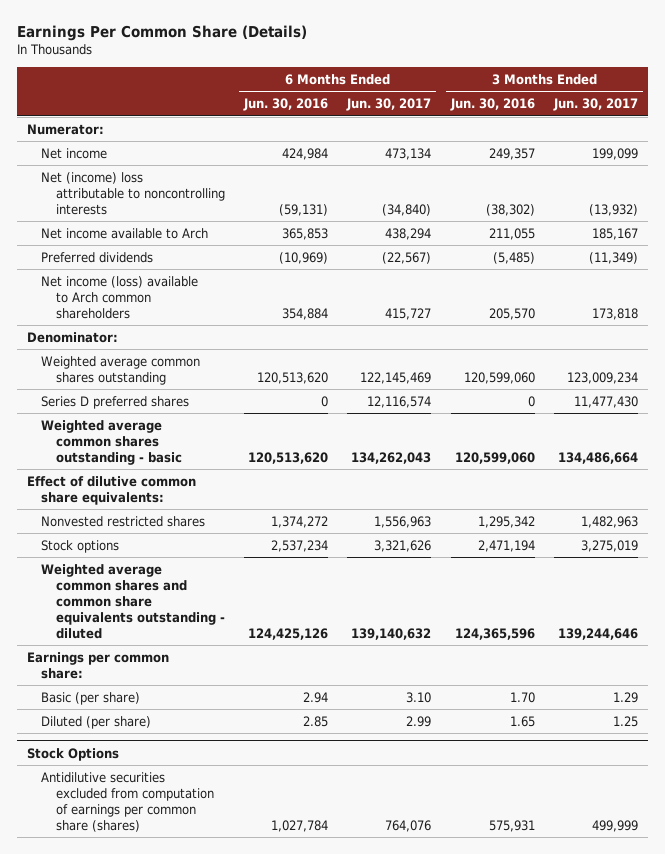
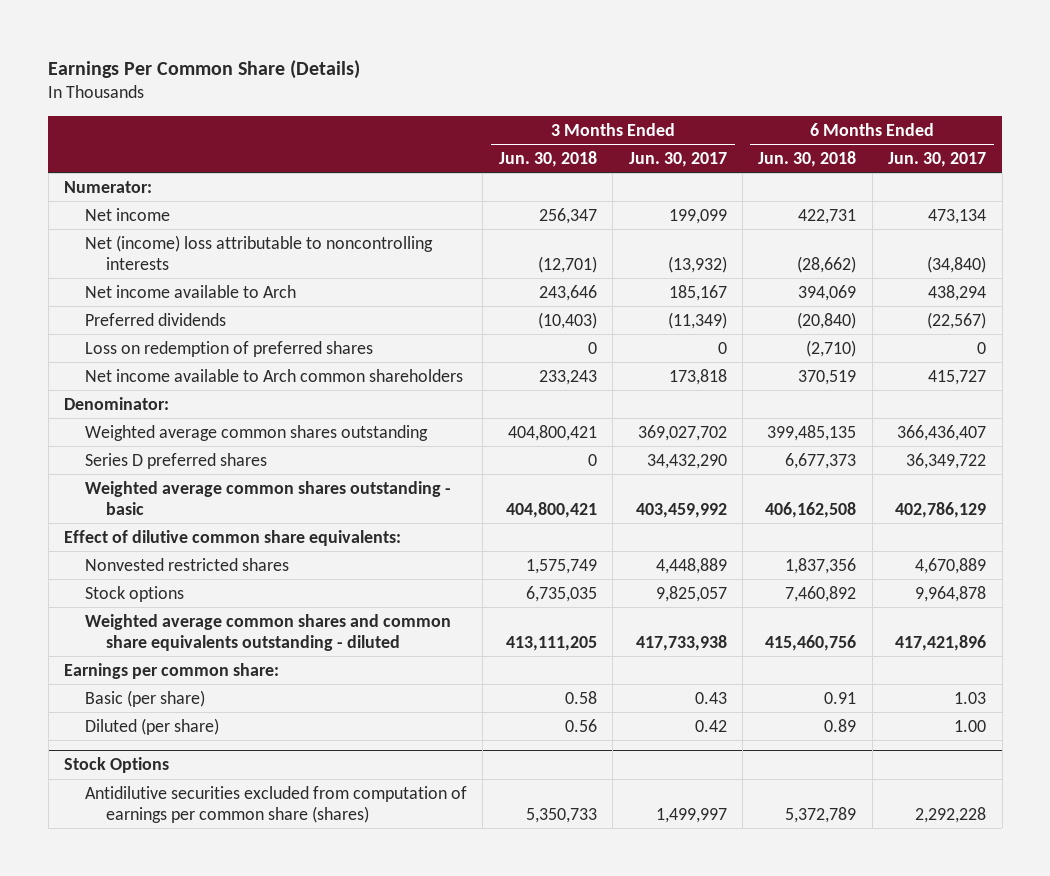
[243,98,329,112] Jun. 30, 2016 -> none
[449,98,535,112] Jun. 30, 2016 -> none
none -> [498,150,597,167] Jun. 30, 2018
none -> [758,150,857,167] Jun. 30, 2018
none -> [85,340,374,357] Loss on redemption of preferred shares
[41,275,199,319] Net income (loss) available to Arch common shareholders -> [85,368,464,382] Net income available to Arch common shareholders
[360,371,432,384] 122,145,469 -> [897,424,987,441] 366,436,407
[567,371,639,384] 123,009,234 -> [637,424,727,441] 369,027,702
[367,395,432,408] 12,116,574 -> [906,452,987,469] 36,349,722
[574,395,639,408] 11,477,430 -> [646,453,727,469] 34,432,290
[351,451,432,464] 134,262,043 -> [895,501,987,518] 402,786,129
[558,451,639,464] 134,486,664 -> [635,502,727,518] 403,459,992
[374,515,432,528] 1,556,963 -> [915,557,987,574] 4,670,889
[581,515,639,528] 1,482,963 -> [655,557,727,574] 4,448,889
[374,539,432,552] 3,321,626 -> [915,585,987,602] 9,964,878
[581,539,639,552] 3,275,019 -> [655,585,727,602] 9,825,057
[351,627,432,640] 139,140,632 -> [895,634,987,651] 417,421,896
[558,627,639,640] 139,244,646 -> [635,634,727,651] 417,733,938
[406,691,432,703] 3.10 -> [954,691,987,704] 1.03
[613,691,639,703] 1.29 -> [694,691,727,704] 0.43
[406,715,432,727] 2.99 -> [954,719,987,732] 1.00
[613,715,639,727] 1.25 -> [694,719,727,732] 0.42
[385,819,432,832] 764,076 -> [915,806,987,823] 2,292,228
[592,819,639,832] 499,999 -> [655,807,727,823] 1,499,997

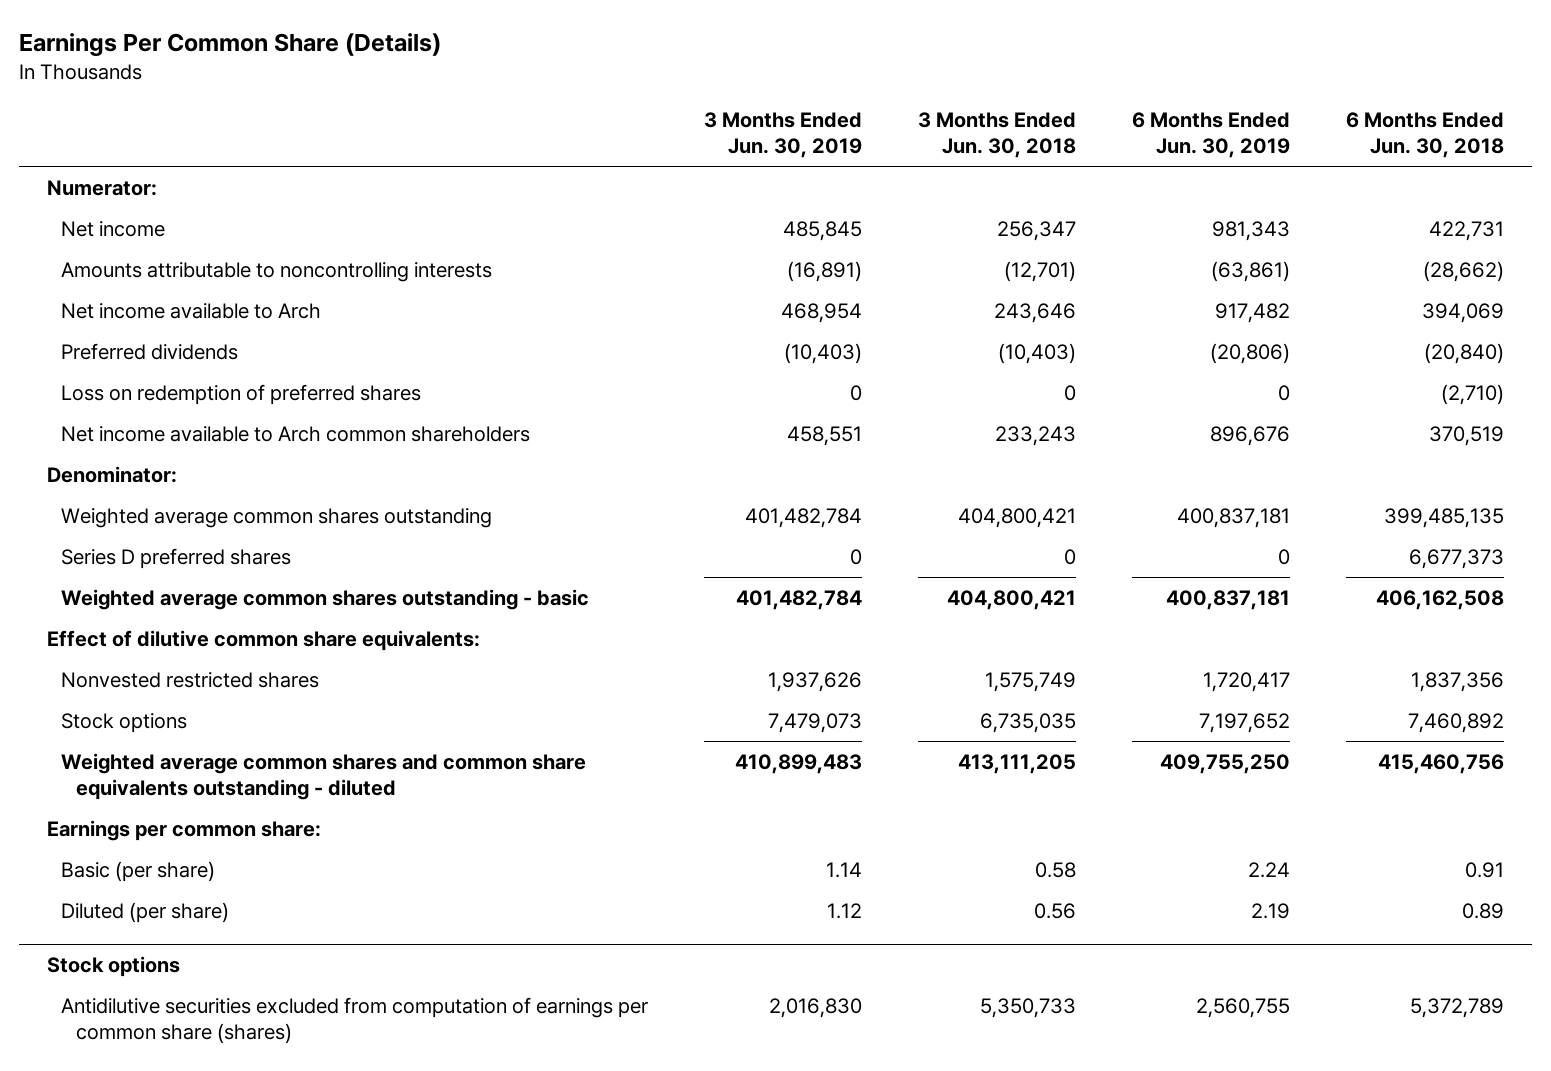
[628,151,727,167] Jun. 30, 2017 -> none
[888,151,987,167] Jun. 30, 2017 -> none
none -> [704,112,863,159] 3 Months Ended Jun. 30, 2019
none -> [1132,112,1291,159] 6 Months Ended Jun. 30, 2019
[85,234,434,270] Net (income) loss attributable to noncontrolling interests -> [61,261,493,282] Amounts attributable to noncontrolling interests
[63,757,169,774] Stock Options -> [46,955,180,977] Stock options

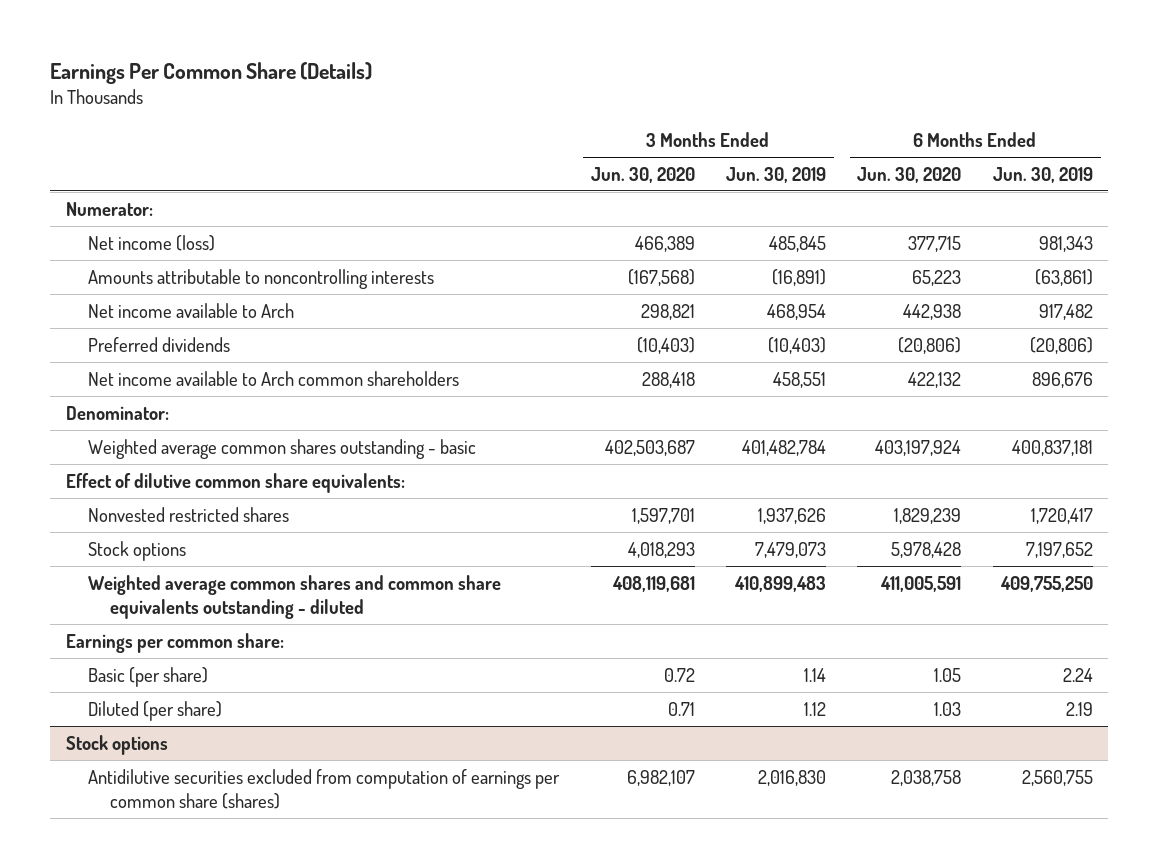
[918,112,1077,159] 3 Months Ended Jun. 30, 2018 -> none
[1346,112,1505,159] 6 Months Ended Jun. 30, 2018 -> none
none -> [590,166,695,183] Jun. 30, 2020
none -> [857,166,962,183] Jun. 30, 2020
[61,220,166,237] Net income -> [88,234,216,251] Net income (loss)
[61,383,422,405] Loss on redemption of preferred shares -> none
[61,507,493,528] Weighted average common shares outstanding -> none
[61,547,292,569] Series D preferred shares -> none

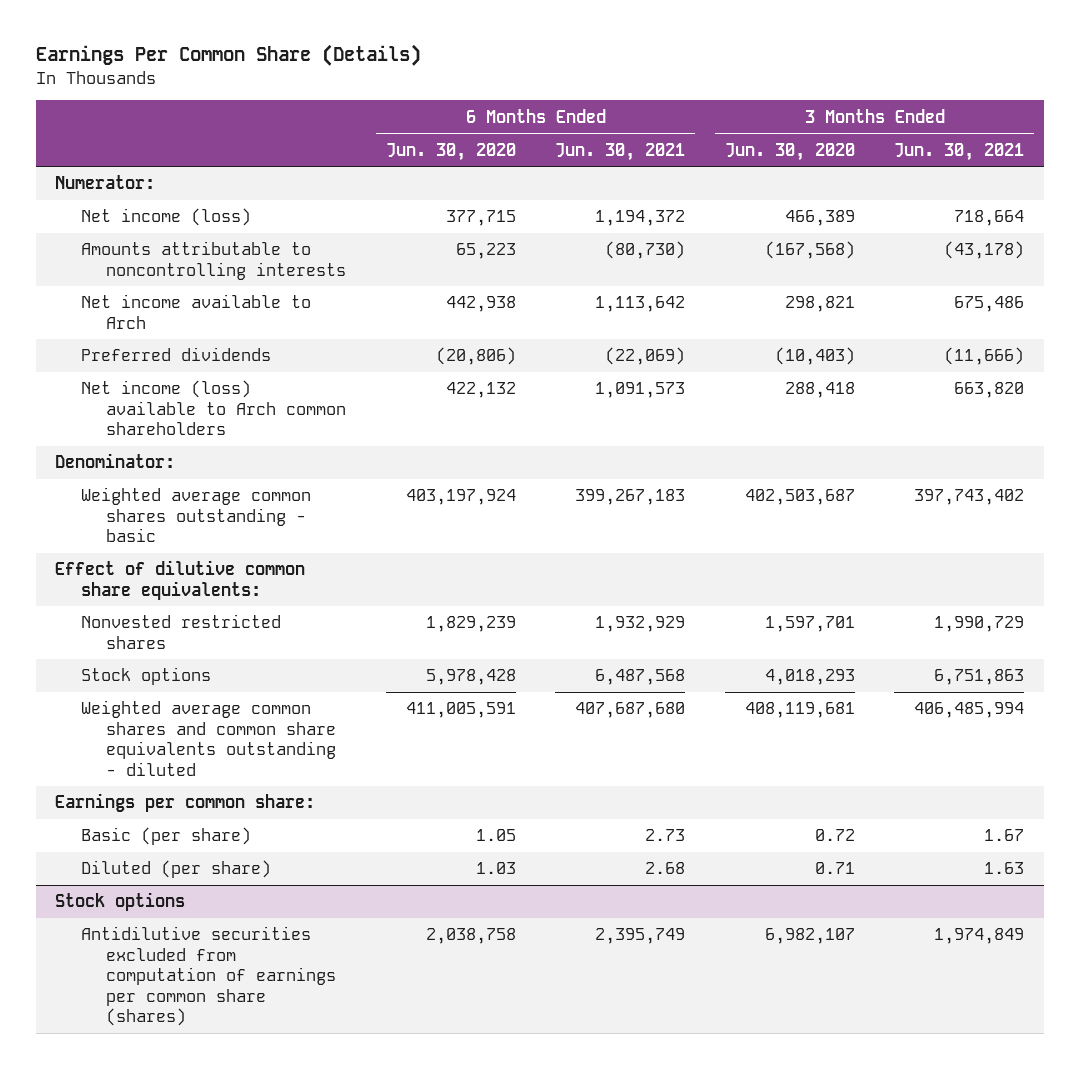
[725,166,826,183] Jun. 30, 2019 -> none
[992,166,1093,183] Jun. 30, 2019 -> none
none -> [555,142,686,161] Jun. 30, 2021
none -> [894,142,1025,161] Jun. 30, 2021
[88,370,460,386] Net income available to Arch common shareholders -> [80,380,347,436] Net income (loss) available to Arch common shareholders

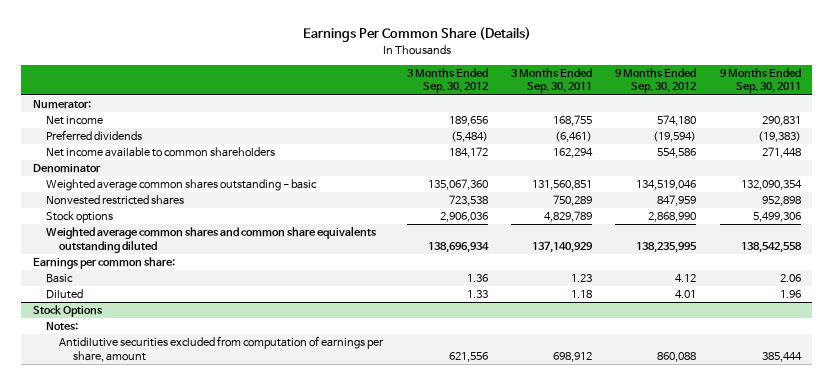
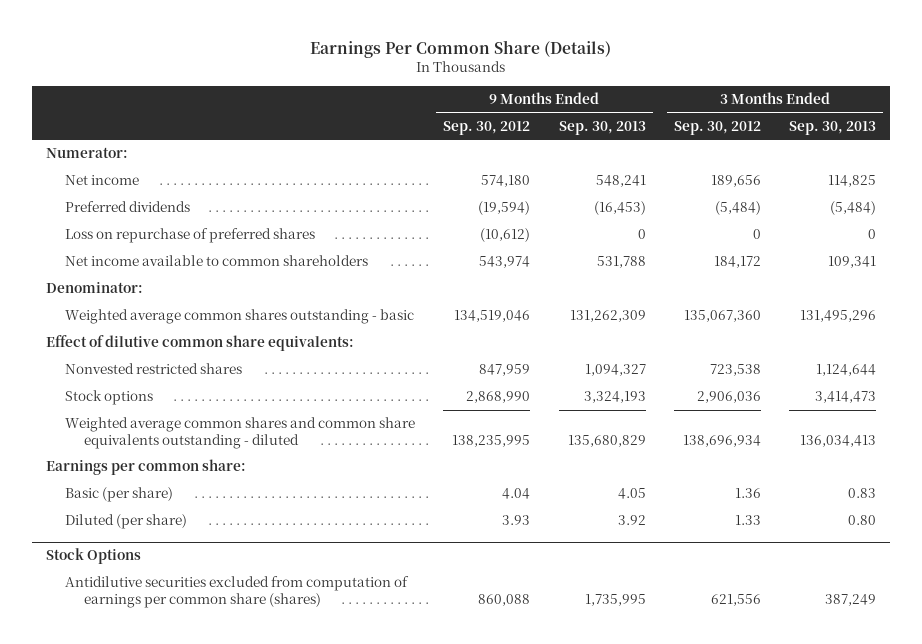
[510,68,592,94] 3 Months Ended Sep. 30, 2011 -> none
[719,68,801,94] 9 Months Ended Sep. 30, 2011 -> none
none -> [558,120,646,135] Sep. 30, 2013
none -> [788,120,876,135] Sep. 30, 2013
none -> [65,228,316,244] Loss on repurchase of preferred shares
[657,148,697,159] 554,586 -> [479,256,531,269] 543,974
[32,164,101,174] Denominator -> [46,282,144,294] Denominator:
none -> [46,335,355,352] Effect of dilutive common share equivalents:
[45,226,377,253] Weighted average common shares and common share equivalents outstanding diluted -> [65,417,416,449] Weighted average common shares and common share equivalents outstanding - diluted
[45,274,73,284] Basic -> [65,487,174,503] Basic (per share)
[675,274,697,283] 4.12 -> [502,488,531,500] 4.04
[45,289,83,300] Diluted -> [65,514,188,530] Diluted (per share)
[675,290,697,299] 4.01 -> [502,515,531,526] 3.93
[45,322,78,331] Notes: -> none
[59,336,385,362] Antidilutive securities excluded from computation of earnings per share, amount -> [65,576,410,608] Antidilutive securities excluded from computation of earnings per common share (shares)

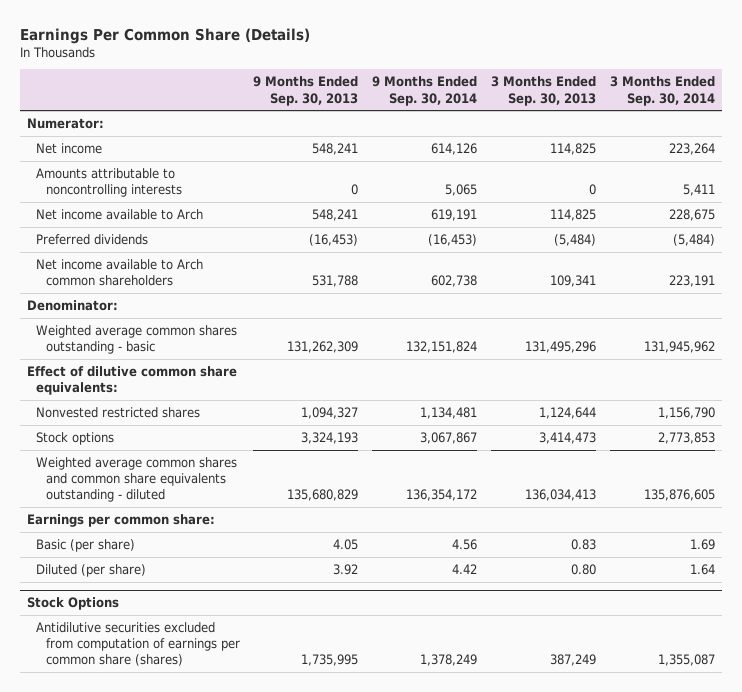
[443,120,531,135] Sep. 30, 2012 -> none
[673,120,761,135] Sep. 30, 2012 -> none
none -> [372,76,478,106] 9 Months Ended Sep. 30, 2014
none -> [609,76,715,106] 3 Months Ended Sep. 30, 2014
none -> [36,167,182,198] Amounts attributable to noncontrolling interests
none -> [36,208,204,220] Net income available to Arch
[65,228,316,244] Loss on repurchase of preferred shares -> none
[65,255,369,267] Net income available to common shareholders -> [36,258,204,287] Net income available to Arch common shareholders

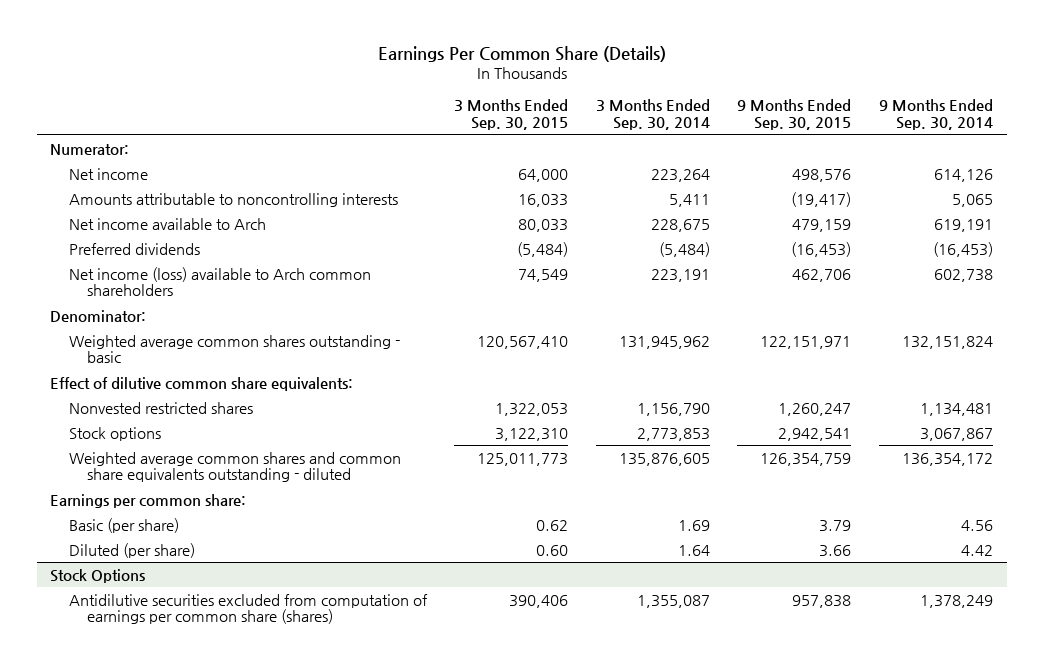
[253,76,359,106] 9 Months Ended Sep. 30, 2013 -> none
[490,76,596,106] 3 Months Ended Sep. 30, 2013 -> none
none -> [454,99,569,131] 3 Months Ended Sep. 30, 2015
none -> [737,99,852,131] 9 Months Ended Sep. 30, 2015
[36,258,204,287] Net income available to Arch common shareholders -> [68,266,371,297] Net income (loss) available to Arch common shareholders

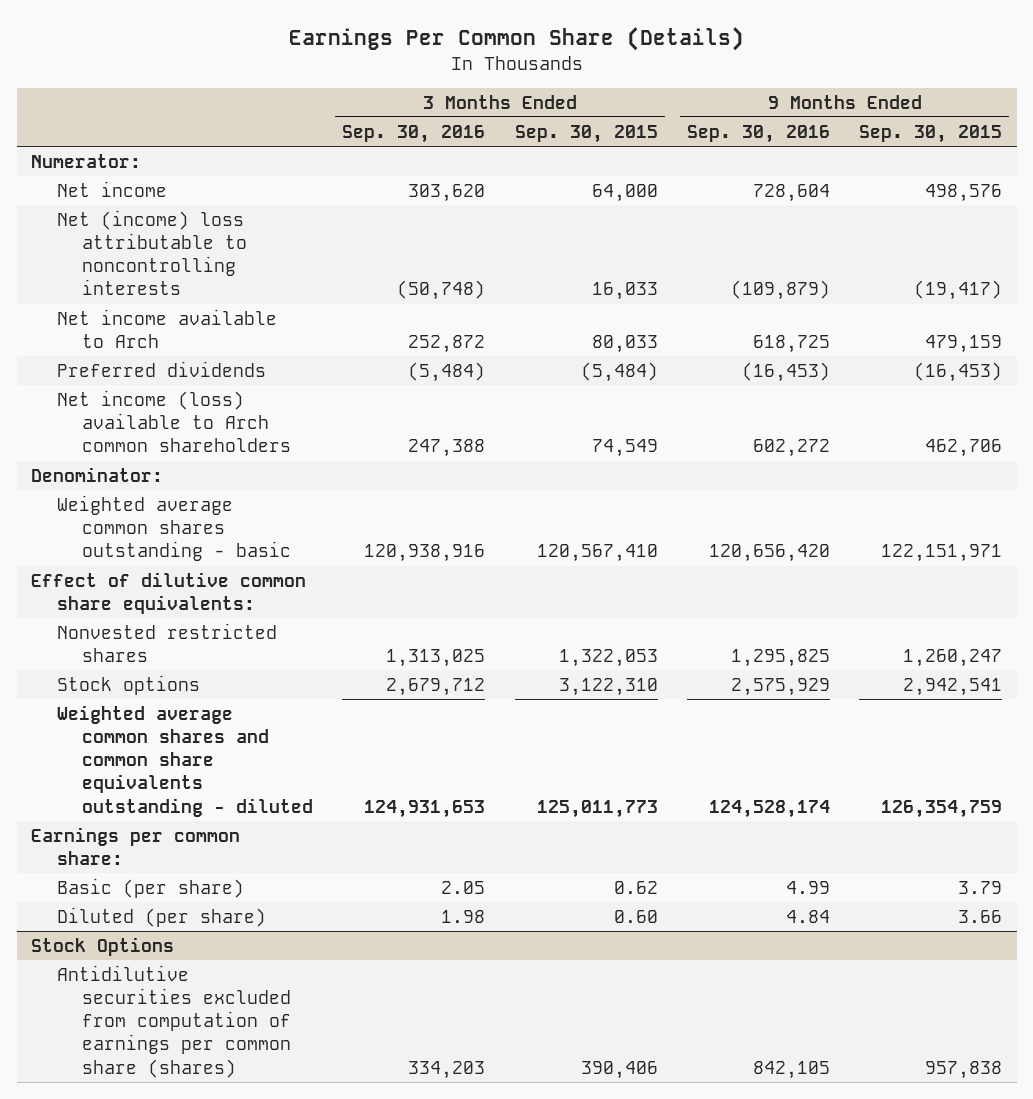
[595,99,710,131] 3 Months Ended Sep. 30, 2014 -> none
[878,99,993,131] 9 Months Ended Sep. 30, 2014 -> none
none -> [342,124,486,143] Sep. 30, 2016
none -> [686,124,830,143] Sep. 30, 2016
[68,192,398,207] Amounts attributable to noncontrolling interests -> [56,209,248,296] Net (income) loss attributable to noncontrolling interests

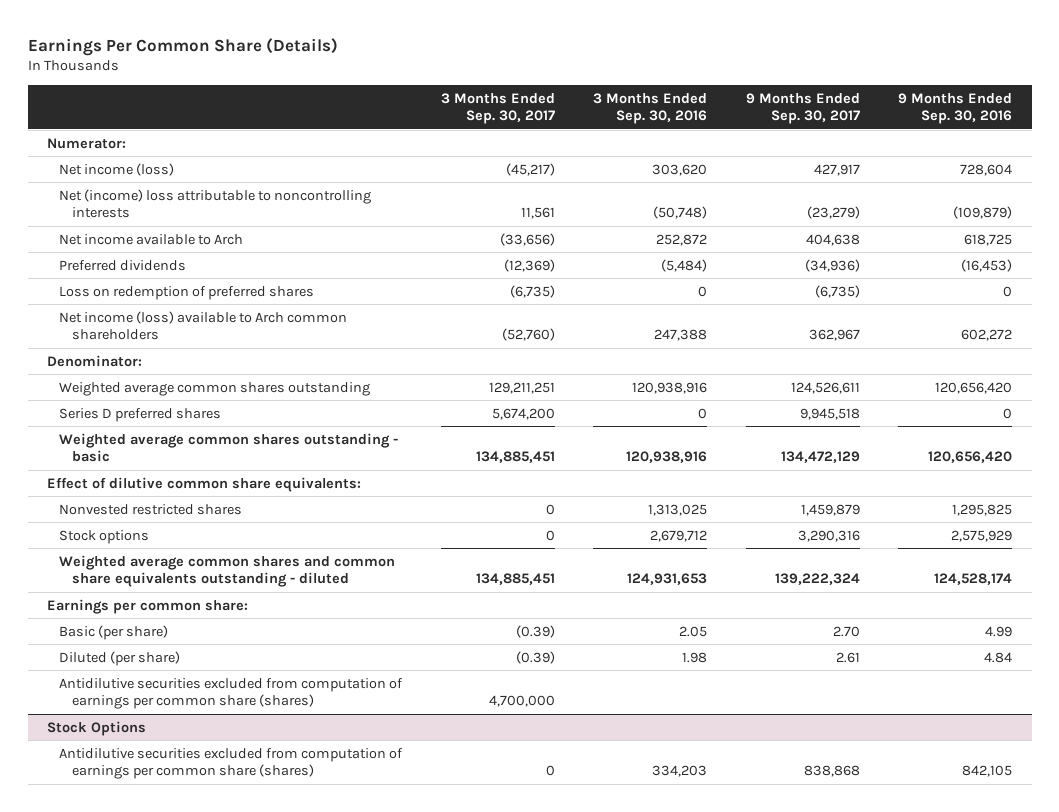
[514,124,658,143] Sep. 30, 2015 -> none
[859,124,1003,143] Sep. 30, 2015 -> none
none -> [440,92,555,125] 3 Months Ended Sep. 30, 2017
none -> [745,92,860,125] 9 Months Ended Sep. 30, 2017
[56,180,167,197] Net income -> [59,162,175,176] Net income (loss)
none -> [59,285,315,300] Loss on redemption of preferred shares
none -> [59,381,371,396] Weighted average common shares outstanding
none -> [59,407,222,422] Series D preferred shares
none -> [59,677,404,710] Antidilutive securities excluded from computation of earnings per common share (shares)

